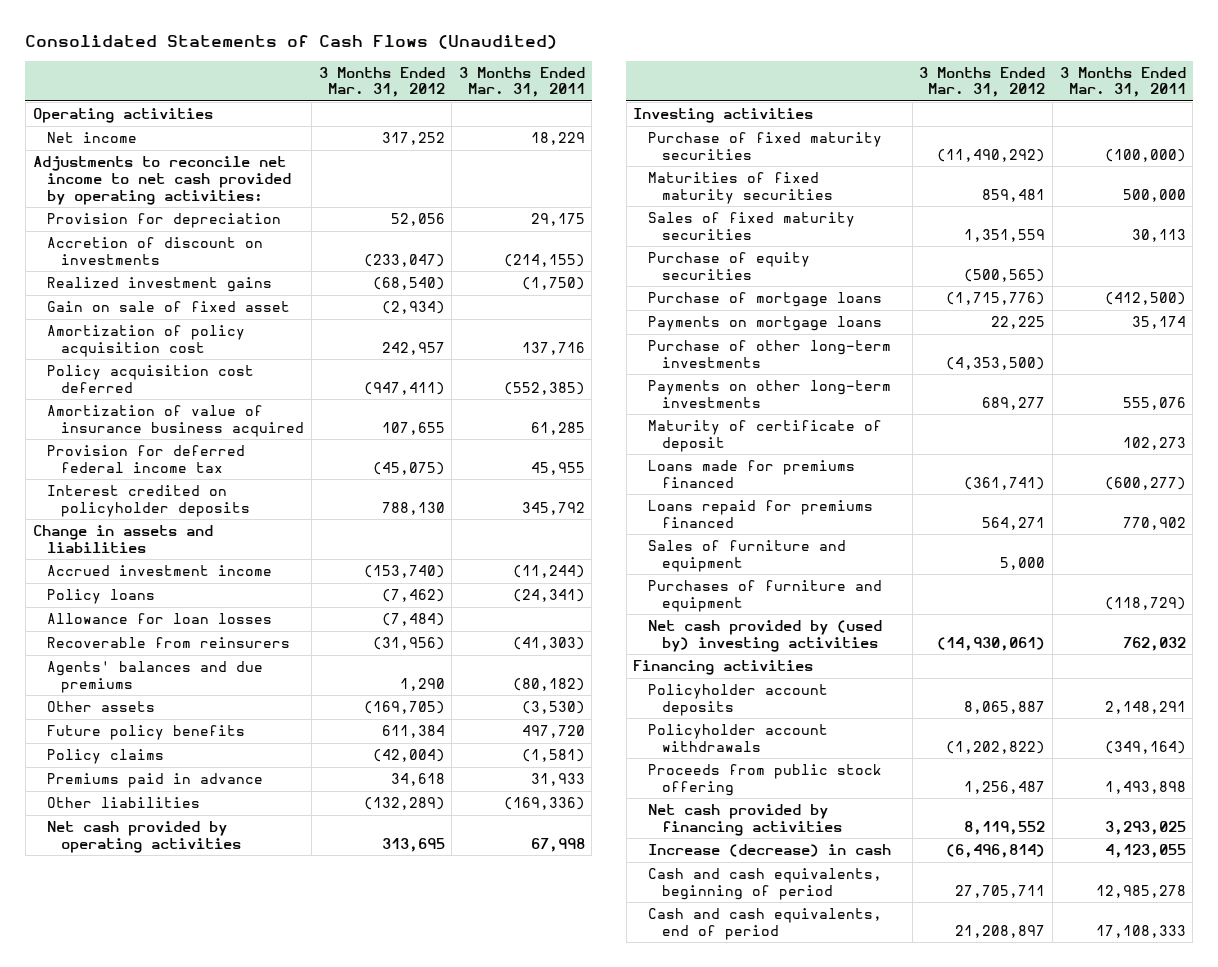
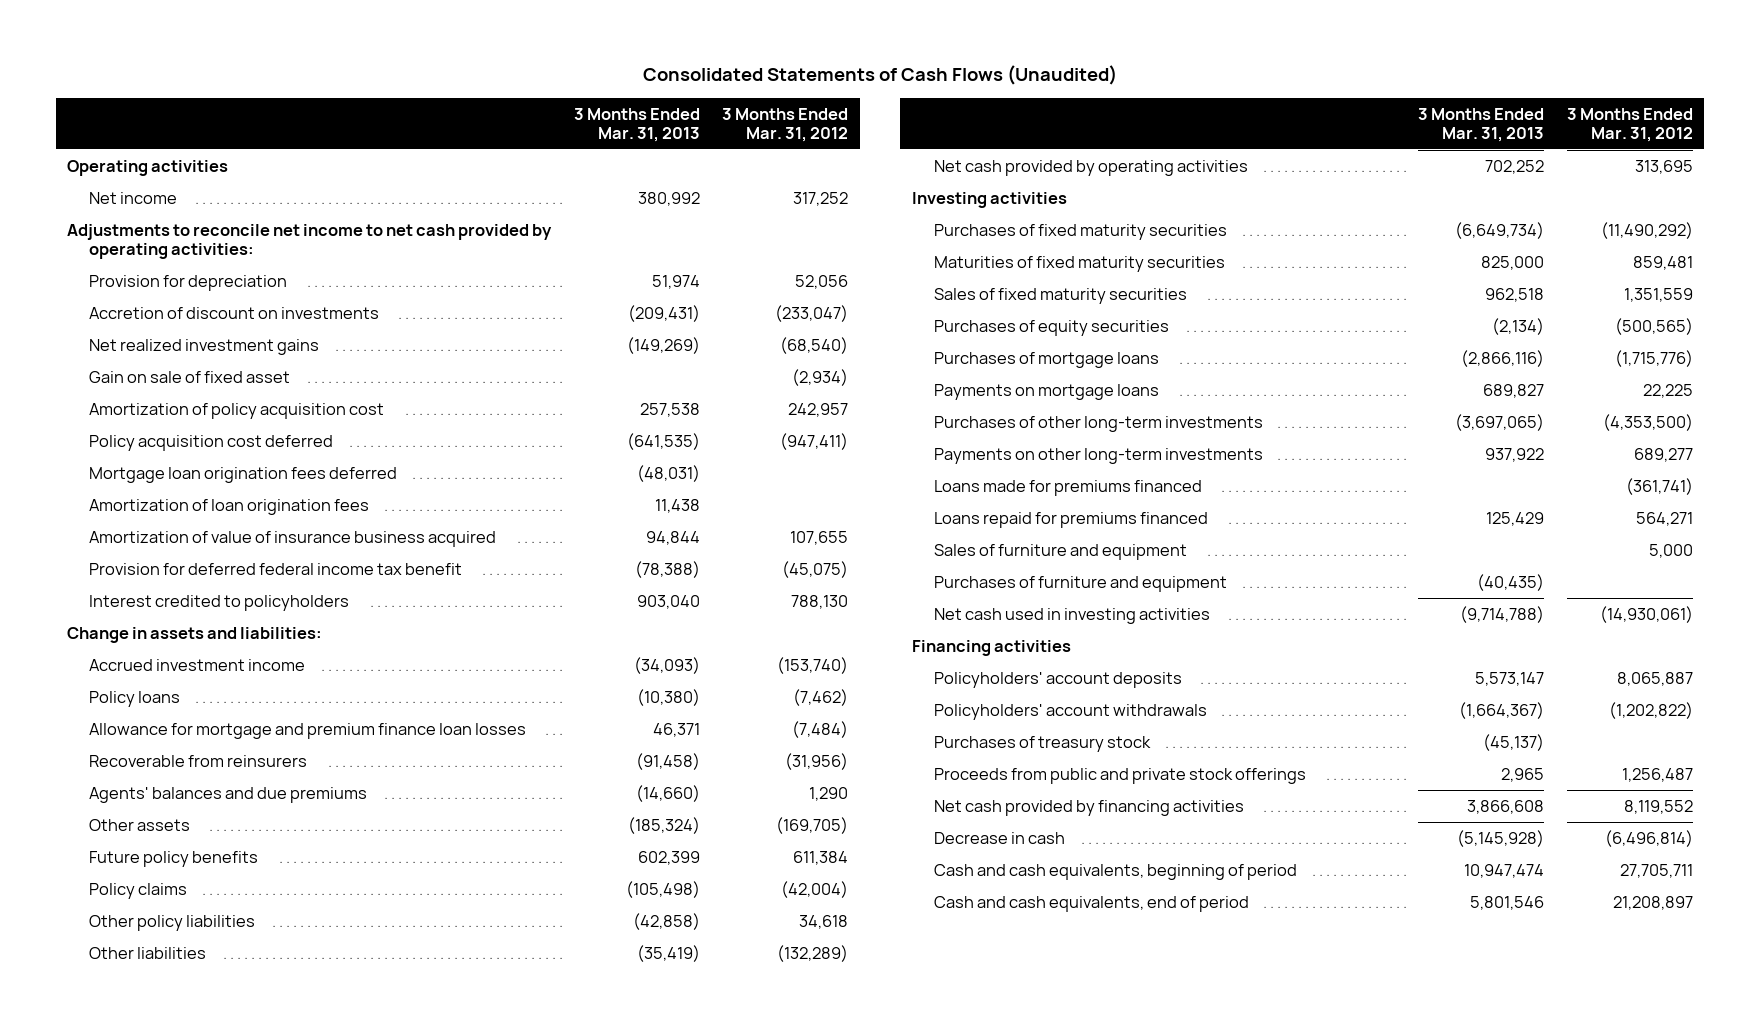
[458,66,585,98] 3 Months Ended Mar. 31, 2011 -> none
none -> [573,107,700,142] 3 Months Ended Mar. 31, 2013
[46,276,272,292] Realized investment gains -> [89,338,320,355] Net realized investment gains
none -> [89,466,398,483] Mortgage loan origination fees deferred
none -> [89,498,370,515] Amortization of loan origination fees
[46,444,245,473] Provision for deferred federal income tax -> [89,562,463,575] Provision for deferred federal income tax benefit
[46,484,251,517] Interest credited on policyholder deposits -> [89,594,350,611] Interest credited to policyholders
[32,524,213,553] Change in assets and liabilities -> [67,626,323,643] Change in assets and liabilities:
[46,612,272,624] Allowance for loan losses -> [89,722,527,739] Allowance for mortgage and premium finance loan losses
[46,772,263,788] Premiums paid in advance -> [89,914,256,931] Other policy liabilities
[647,131,882,160] Purchase of fixed maturity securities -> [933,223,1227,240] Purchases of fixed maturity securities
[647,251,810,280] Purchase of equity securities -> [933,319,1169,336] Purchases of equity securities
[647,291,882,307] Purchase of mortgage loans -> [933,351,1159,368] Purchases of mortgage loans
[647,339,891,368] Purchase of other long-term investments -> [933,415,1263,432] Purchases of other long-term investments
[647,419,882,452] Maturity of certificate of deposit -> none
[647,619,882,652] Net cash provided by (used by) investing activities -> [933,607,1210,624] Net cash used in investing activities
[647,683,828,716] Policyholder account deposits -> [933,671,1182,688] Policyholders' account deposits
[647,723,828,752] Policyholder account withdrawals -> [933,703,1207,720] Policyholders' account withdrawals
none -> [933,735,1151,752] Purchases of treasury stock
[647,763,882,796] Proceeds from public stock offering -> [933,767,1306,784] Proceeds from public and private stock offerings
[647,843,891,857] Increase (decrease) in cash -> [933,831,1065,844] Decrease in cash

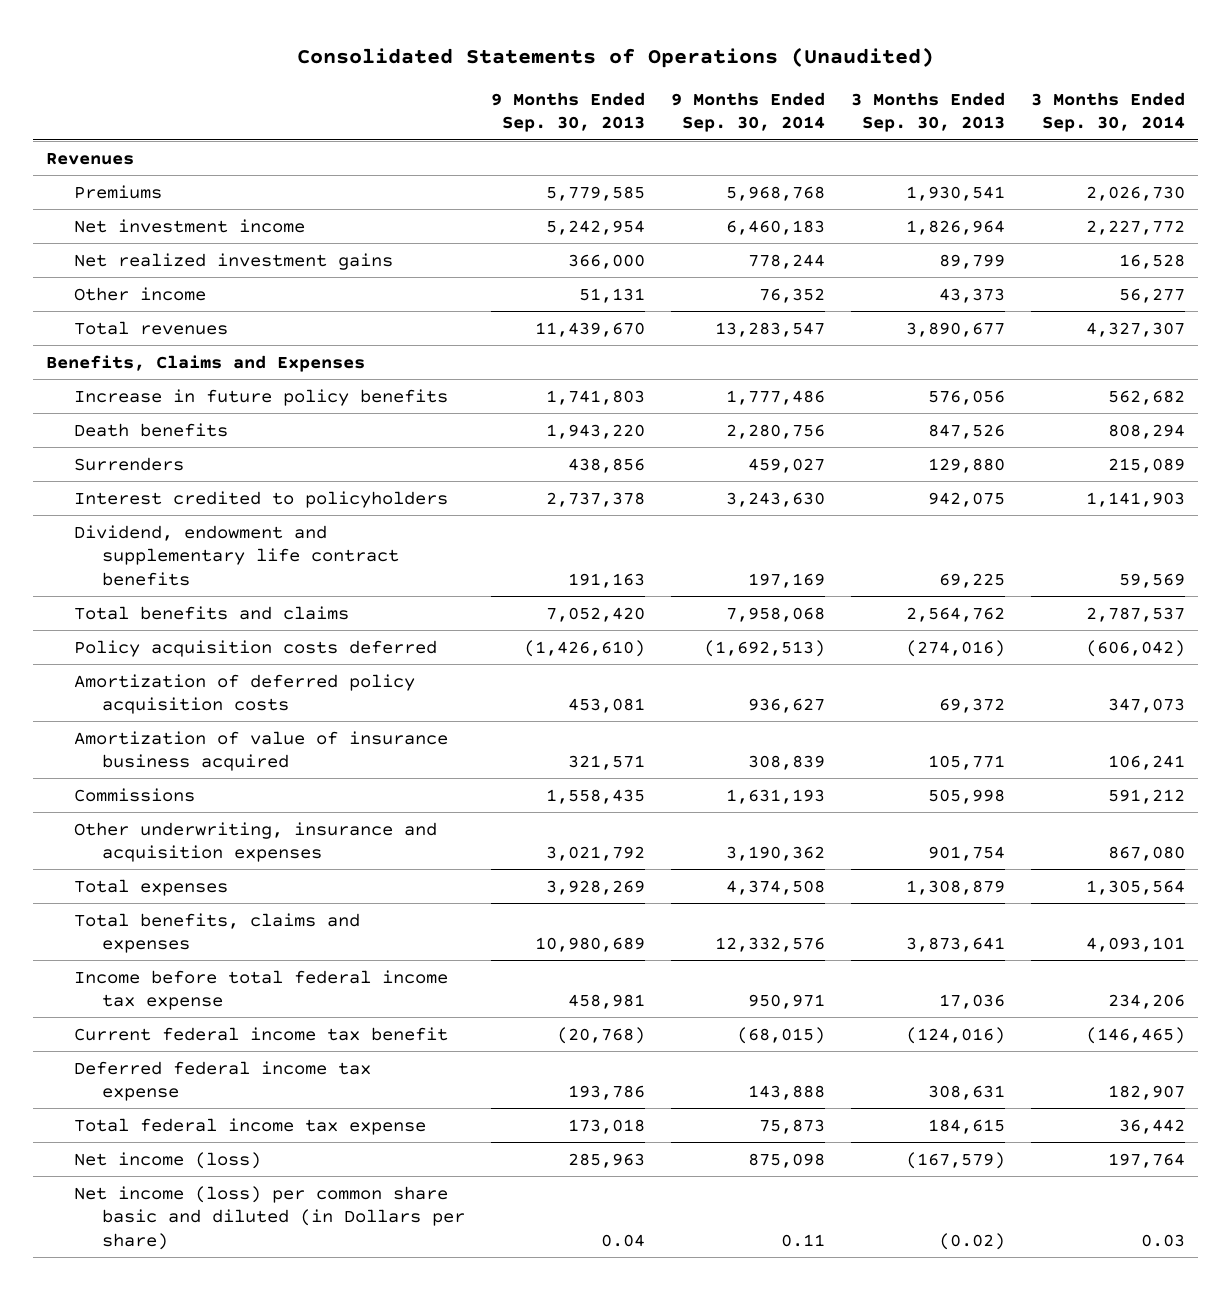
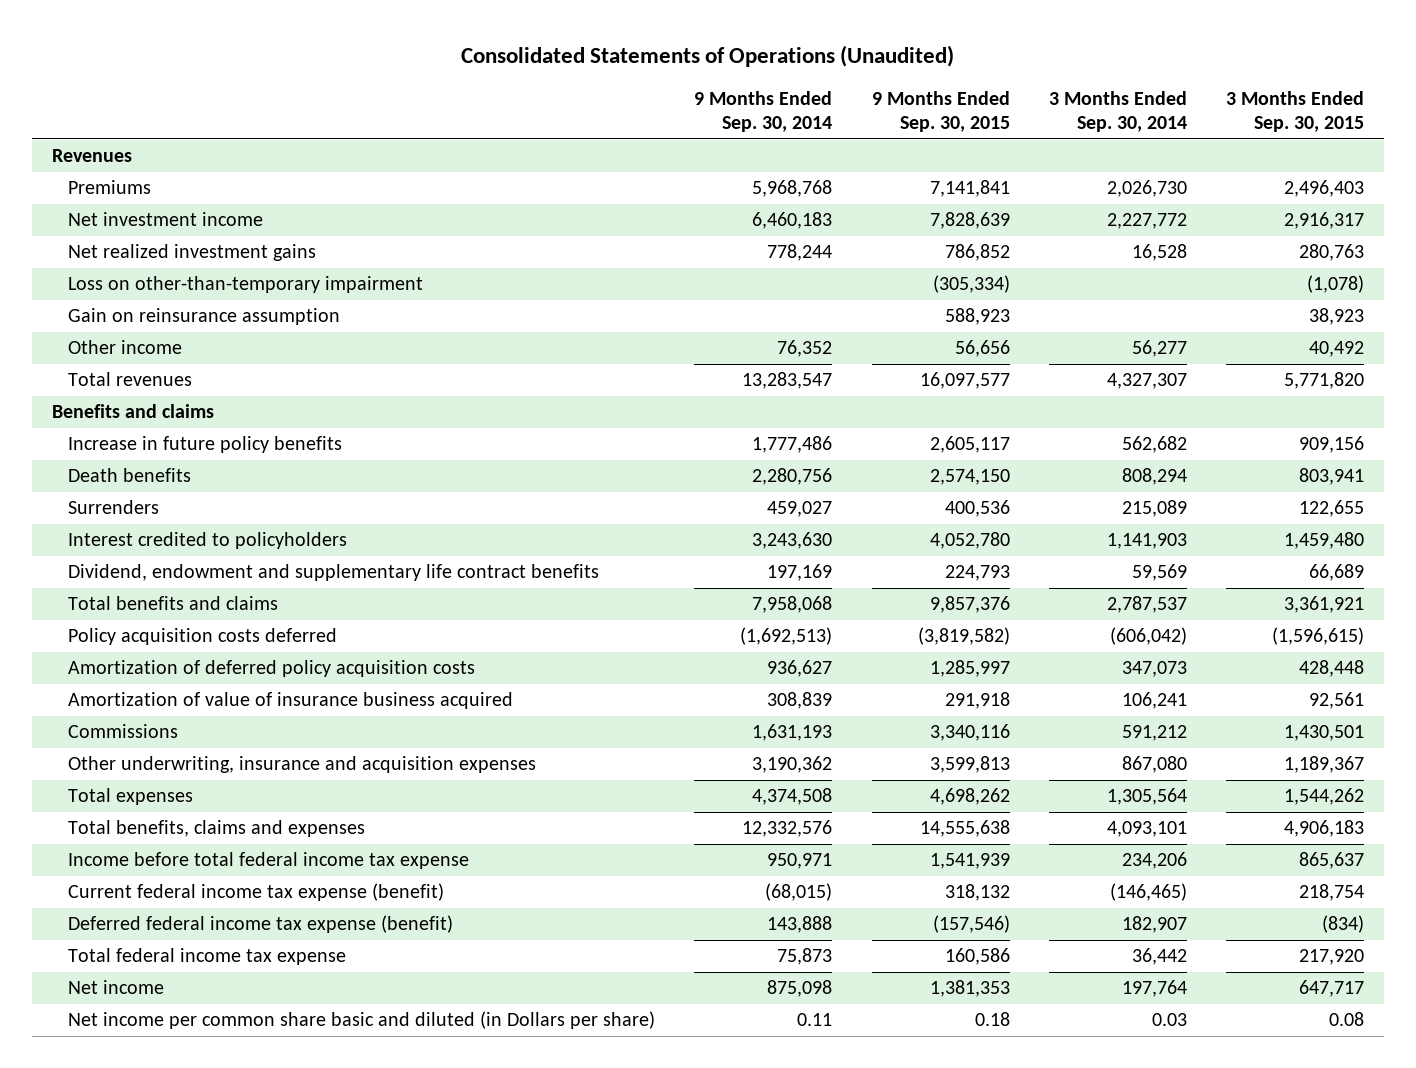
[491,91,646,133] 9 Months Ended Sep. 30, 2013 -> none
[851,91,1006,133] 3 Months Ended Sep. 30, 2013 -> none
none -> [871,90,1010,132] 9 Months Ended Sep. 30, 2015
none -> [1226,90,1365,132] 3 Months Ended Sep. 30, 2015
none -> [67,276,423,294] Loss on other-than-temporary impairment
none -> [67,308,340,326] Gain on reinsurance assumption
[46,354,366,372] Benefits, Claims and Expenses -> [51,404,214,419] Benefits and claims
[74,1026,449,1041] Current federal income tax benefit -> [67,883,444,902] Current federal income tax expense (benefit)
[74,1060,372,1102] Deferred federal income tax expense -> [67,915,453,934] Deferred federal income tax expense (benefit)
[74,1151,262,1169] Net income (loss) -> [67,980,164,995] Net income
[74,1185,465,1250] Net income (loss) per common share basic and diluted (in Dollars per share) -> [67,1011,655,1030] Net income per common share basic and diluted (in Dollars per share)

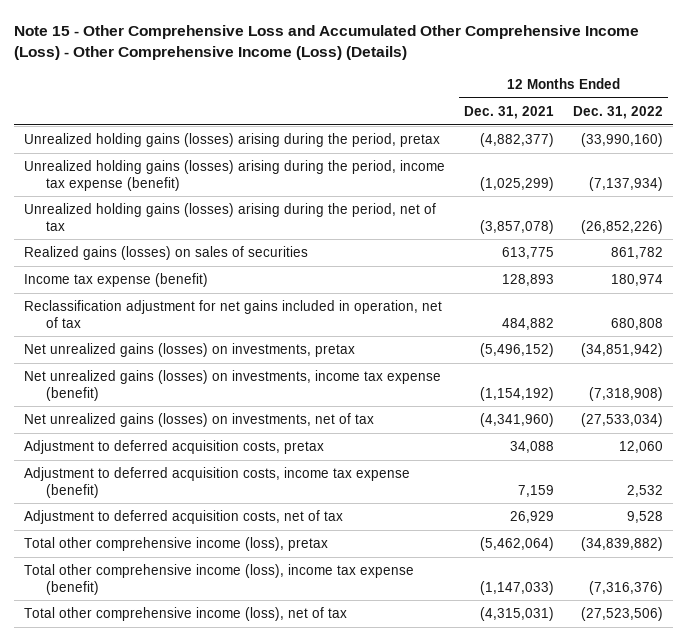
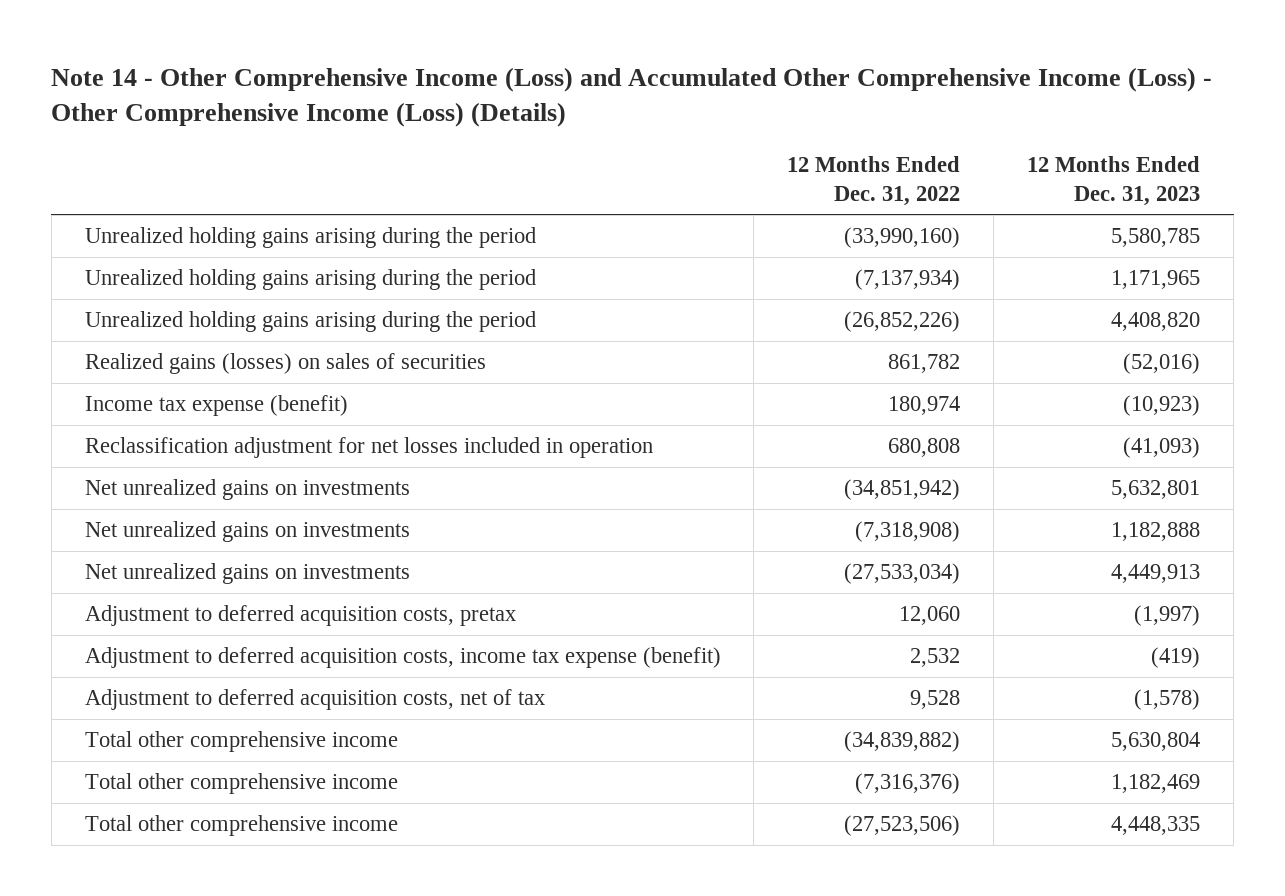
[14,24,640,60] Note 15 - Other Comprehensive Loss and Accumulated Other Comprehensive Income (Loss) - Other Comprehensive Income (Loss) (Details) -> [51,67,1213,127] Note 14 - Other Comprehensive Income (Loss) and Accumulated Other Comprehensive Income (Loss) - Other Comprehensive Income (Loss) (Details)
[464,105,555,119] Dec. 31, 2021 -> none
none -> [1027,155,1201,206] 12 Months Ended Dec. 31, 2023
[23,133,440,148] Unrealized holding gains (losses) arising during the period, pretax -> [84,227,536,249] Unrealized holding gains arising during the period
[23,160,445,191] Unrealized holding gains (losses) arising during the period, income tax expense (benefit) -> [84,269,536,291] Unrealized holding gains arising during the period
[23,203,436,231] Unrealized holding gains (losses) arising during the period, net of tax -> [84,311,536,333] Unrealized holding gains arising during the period
[23,300,442,328] Reclassification adjustment for net gains included in operation, net of tax -> [84,437,653,459] Reclassification adjustment for net losses included in operation
[23,343,355,358] Net unrealized gains (losses) on investments, pretax -> [84,479,410,501] Net unrealized gains on investments
[23,370,441,401] Net unrealized gains (losses) on investments, income tax expense (benefit) -> [84,521,410,543] Net unrealized gains on investments
[23,413,374,428] Net unrealized gains (losses) on investments, net of tax -> [84,563,410,585] Net unrealized gains on investments
[23,537,328,552] Total other comprehensive income (loss), pretax -> [84,731,398,753] Total other comprehensive income
[23,564,414,595] Total other comprehensive income (loss), income tax expense (benefit) -> [84,773,398,795] Total other comprehensive income
[23,607,347,622] Total other comprehensive income (loss), net of tax -> [84,815,398,837] Total other comprehensive income

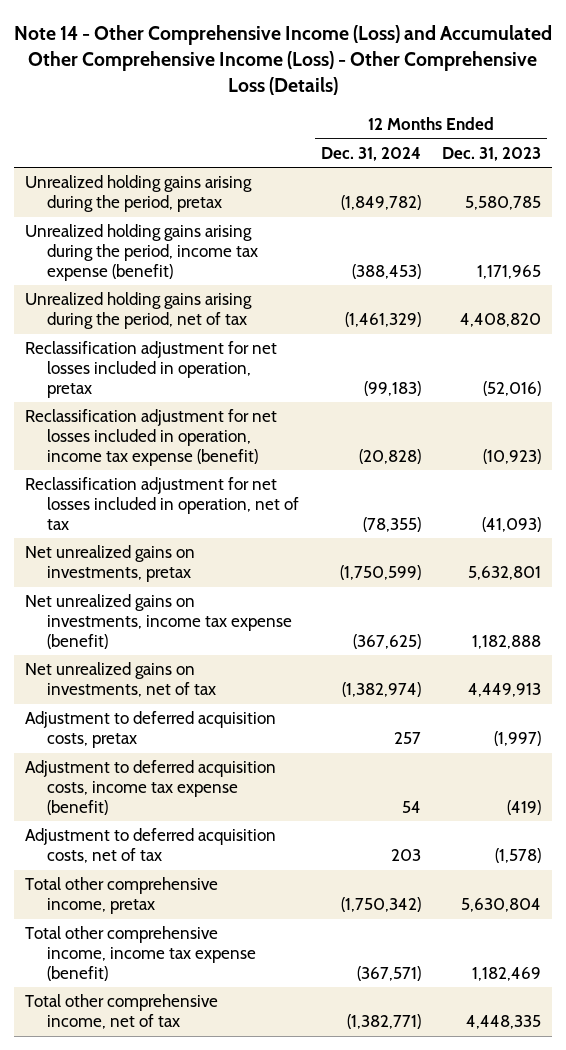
[51,67,1213,127] Note 14 - Other Comprehensive Income (Loss) and Accumulated Other Comprehensive Income (Loss) - Other Comprehensive Income (Loss) (Details) -> [14,25,553,96] Note 14 - Other Comprehensive Income (Loss) and Accumulated Other Comprehensive Income (Loss) - Other Comprehensive Loss (Details)
[787,155,961,206] 12 Months Ended Dec. 31, 2022 -> none
none -> [320,146,421,161] Dec. 31, 2024
[84,227,536,249] Unrealized holding gains arising during the period -> [24,175,252,213] Unrealized holding gains arising during the period, pretax
[84,269,536,291] Unrealized holding gains arising during the period -> [24,224,259,281] Unrealized holding gains arising during the period, income tax expense (benefit)
[84,311,536,333] Unrealized holding gains arising during the period -> [24,292,252,330] Unrealized holding gains arising during the period, net of tax
[84,353,486,375] Realized gains (losses) on sales of securities -> [24,341,277,398] Reclassification adjustment for net losses included in operation, pretax
[84,395,348,417] Income tax expense (benefit) -> [24,409,277,466] Reclassification adjustment for net losses included in operation, income tax expense (benefit)
[84,437,653,459] Reclassification adjustment for net losses included in operation -> [24,477,300,530] Reclassification adjustment for net losses included in operation, net of tax
[84,479,410,501] Net unrealized gains on investments -> [24,545,195,583] Net unrealized gains on investments, pretax
[84,521,410,543] Net unrealized gains on investments -> [24,594,293,649] Net unrealized gains on investments, income tax expense (benefit)
[84,563,410,585] Net unrealized gains on investments -> [24,662,217,698] Net unrealized gains on investments, net of tax
[84,731,398,753] Total other comprehensive income -> [24,877,218,915] Total other comprehensive income, pretax
[84,773,398,795] Total other comprehensive income -> [24,926,257,981] Total other comprehensive income, income tax expense (benefit)
[84,815,398,837] Total other comprehensive income -> [24,994,218,1030] Total other comprehensive income, net of tax

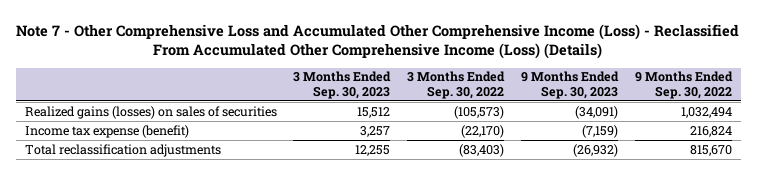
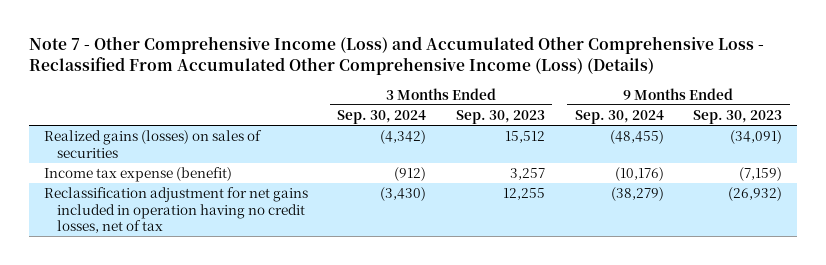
[16,23,740,59] Note 7 - Other Comprehensive Loss and Accumulated Other Comprehensive Income (Loss) - Reclassified From Accumulated Other Comprehensive Income (Loss) (Details) -> [29,36,765,76] Note 7 - Other Comprehensive Income (Loss) and Accumulated Other Comprehensive Loss - Reclassified From Accumulated Other Comprehensive Income (Loss) (Details)
[407,71,506,100] 3 Months Ended Sep. 30, 2022 -> none
[635,71,734,100] 9 Months Ended Sep. 30, 2022 -> none
none -> [337,110,427,125] Sep. 30, 2024
none -> [574,110,664,125] Sep. 30, 2024
[24,143,221,157] Total reclassification adjustments -> [43,187,308,234] Reclassification adjustment for net gains included in operation having no credit losses, net of tax

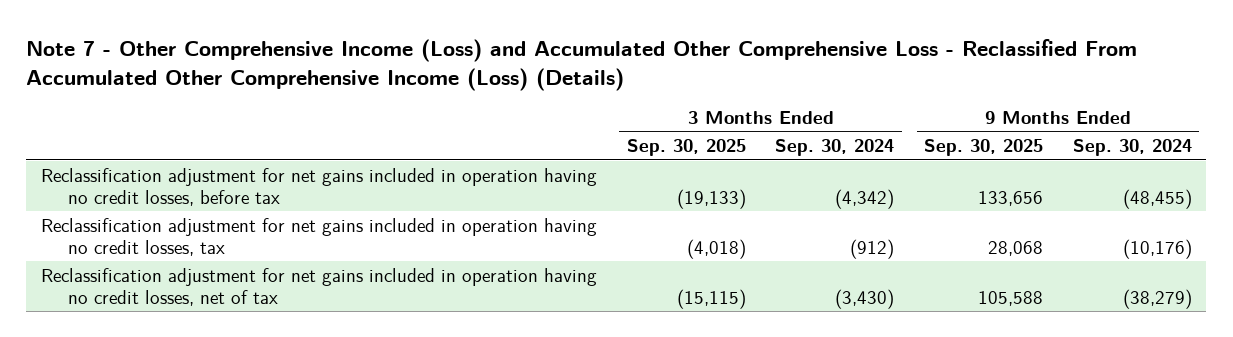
[455,110,545,125] Sep. 30, 2023 -> none
[693,110,783,125] Sep. 30, 2023 -> none
none -> [626,139,746,157] Sep. 30, 2025
none -> [923,139,1043,157] Sep. 30, 2025
[43,130,262,158] Realized gains (losses) on sales of securities -> [41,167,598,206] Reclassification adjustment for net gains included in operation having no credit losses, before tax
[43,167,232,183] Income tax expense (benefit) -> [41,217,598,256] Reclassification adjustment for net gains included in operation having no credit losses, tax

